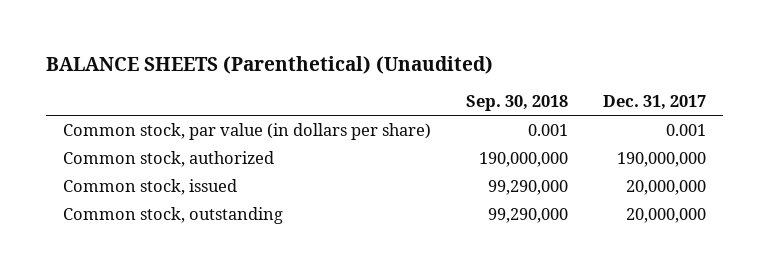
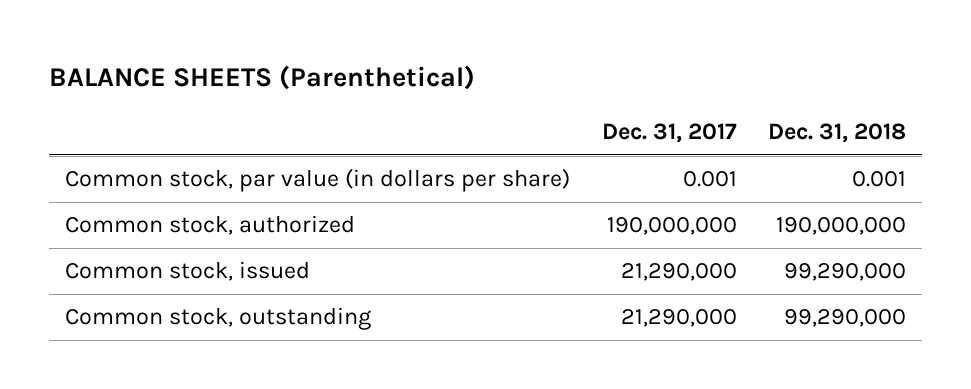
[46,56,494,75] BALANCE SHEETS (Parenthetical) (Unaudited) -> [49,64,476,90] BALANCE SHEETS (Parenthetical)
[465,95,568,112] Sep. 30, 2018 -> none
none -> [768,123,907,144] Dec. 31, 2018
[625,179,706,195] 20,000,000 -> [620,263,737,282] 21,290,000
[625,207,706,223] 20,000,000 -> [620,309,737,328] 21,290,000

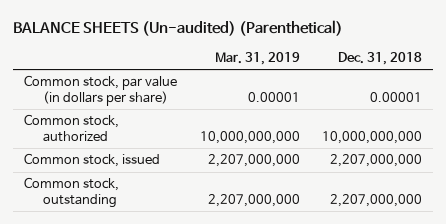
[49,64,476,90] BALANCE SHEETS (Parenthetical) -> [13,19,344,36] BALANCE SHEETS (Un-audited) (Parenthetical)
[601,123,737,144] Dec. 31, 2017 -> none
none -> [214,51,300,65] Mar. 31, 2019
[852,171,907,188] 0.001 -> [369,91,422,102] 0.00001
[776,217,907,236] 190,000,000 -> [321,130,422,144] 10,000,000,000
[784,263,907,282] 99,290,000 -> [329,154,422,168] 2,207,000,000
[784,309,907,328] 99,290,000 -> [329,193,422,207] 2,207,000,000

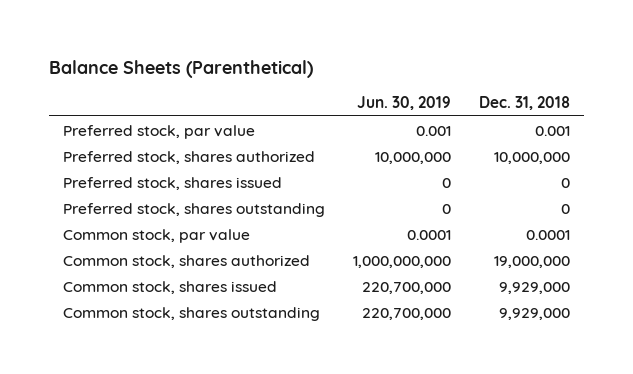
[13,19,344,36] BALANCE SHEETS (Un-audited) (Parenthetical) -> [49,59,314,78] Balance Sheets (Parenthetical)
[214,51,300,65] Mar. 31, 2019 -> none
none -> [357,95,452,110] Jun. 30, 2019
none -> [63,124,256,139] Preferred stock, par value
none -> [63,150,316,164] Preferred stock, shares authorized
none -> [63,176,283,190] Preferred stock, shares issued
none -> [63,202,326,217] Preferred stock, shares outstanding
[24,75,178,106] Common stock, par value (in dollars per share) -> [63,228,251,243] Common stock, par value
[369,91,422,102] 0.00001 -> [525,229,570,240] 0.0001
[24,114,120,142] Common stock, authorized -> [63,254,311,268] Common stock, shares authorized
[321,130,422,144] 10,000,000,000 -> [493,255,570,268] 19,000,000
[24,153,161,168] Common stock, issued -> [63,280,278,294] Common stock, shares issued
[329,154,422,168] 2,207,000,000 -> [498,281,570,294] 9,929,000
[24,177,120,208] Common stock, outstanding -> [63,306,321,321] Common stock, shares outstanding
[329,193,422,207] 2,207,000,000 -> [498,307,570,320] 9,929,000

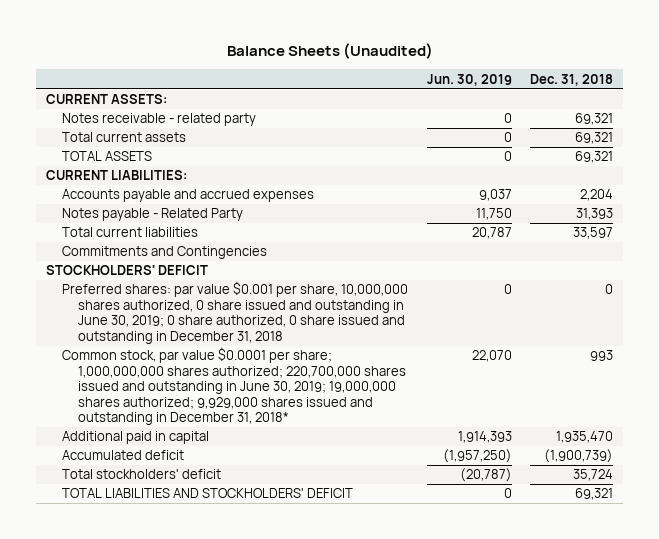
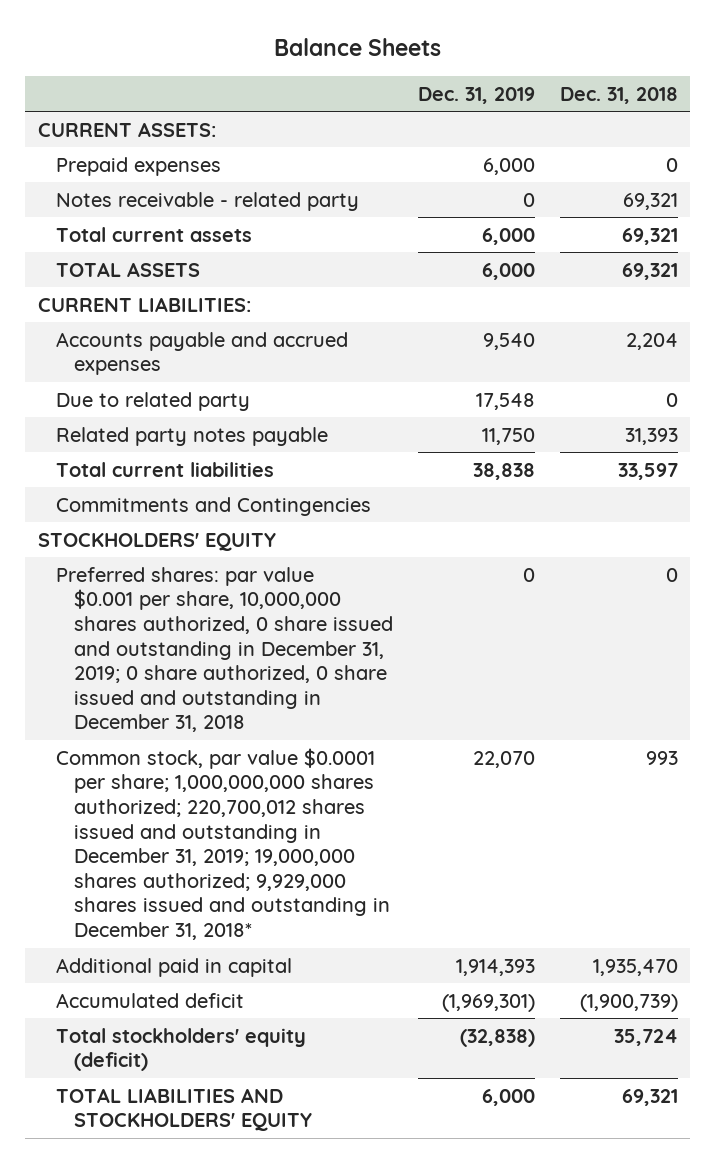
[226,43,433,60] Balance Sheets (Unaudited) -> [273,38,441,57] Balance Sheets
[426,73,512,86] Jun. 30, 2019 -> none
none -> [418,86,536,104] Dec. 31, 2019
none -> [56,156,222,176] Prepaid expenses
none -> [56,391,251,411] Due to related party
[61,208,243,222] Notes payable - Related Party -> [56,426,329,446] Related party notes payable
[45,265,208,276] STOCKHOLDERS' DEFICIT -> [37,532,276,551] STOCKHOLDERS' EQUITY
[61,281,408,344] Preferred shares: par value $0.001 per share, 10,000,000 shares authorized, 0 share issued and outstanding in June 30, 2019; 0 share authorized, 0 share issued and outstanding in December 31, 2018 -> [56,566,394,733] Preferred shares: par value $0.001 per share, 10,000,000 shares authorized, 0 share issued and outstanding in December 31, 2019; 0 share authorized, 0 share issued and outstanding in December 31, 2018
[61,347,406,426] Common stock, par value $0.0001 per share; 1,000,000,000 shares authorized; 220,700,000 shares issued and outstanding in June 30, 2019; 19,000,000 shares authorized; 9,929,000 shares issued and outstanding in December 31, 2018* -> [56,747,391,940] Common stock, par value $0.0001 per share; 1,000,000,000 shares authorized; 220,700,012 shares issued and outstanding in December 31, 2019; 19,000,000 shares authorized; 9,929,000 shares issued and outstanding in December 31, 2018*
[61,469,221,480] Total stockholders' deficit -> [56,1027,307,1072] Total stockholders' equity (deficit)
[61,488,353,499] TOTAL LIABILITIES AND STOCKHOLDERS' DEFICIT -> [56,1087,313,1132] TOTAL LIABILITIES AND STOCKHOLDERS' EQUITY

